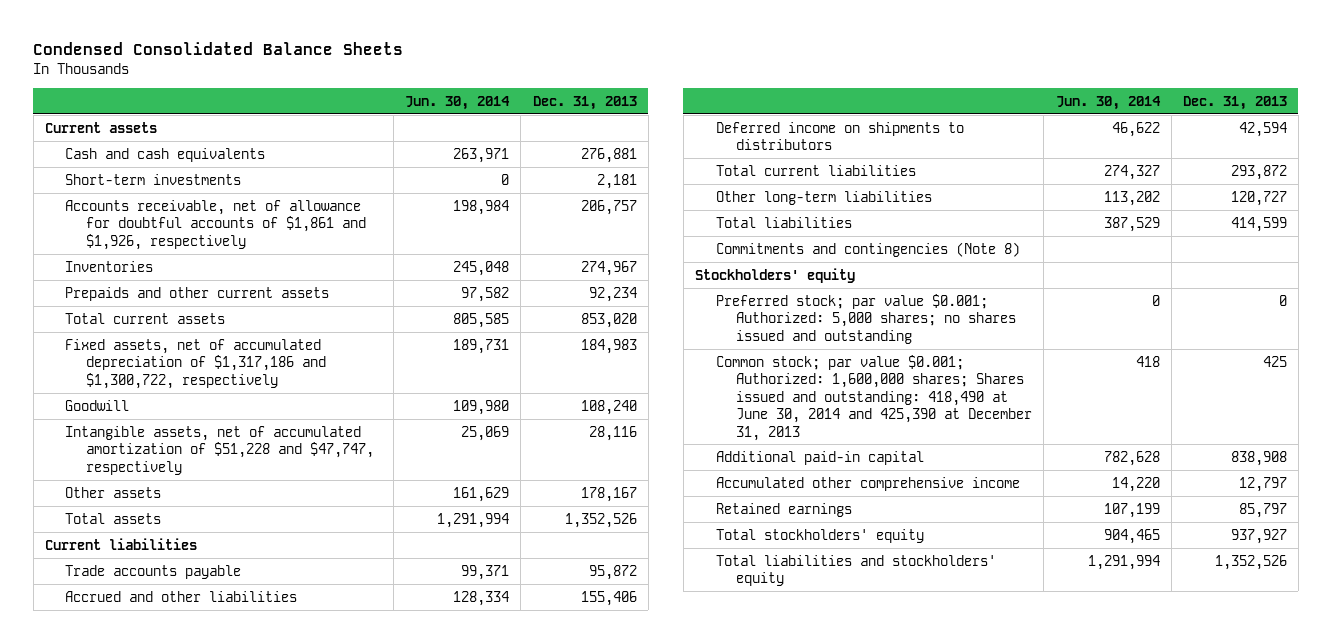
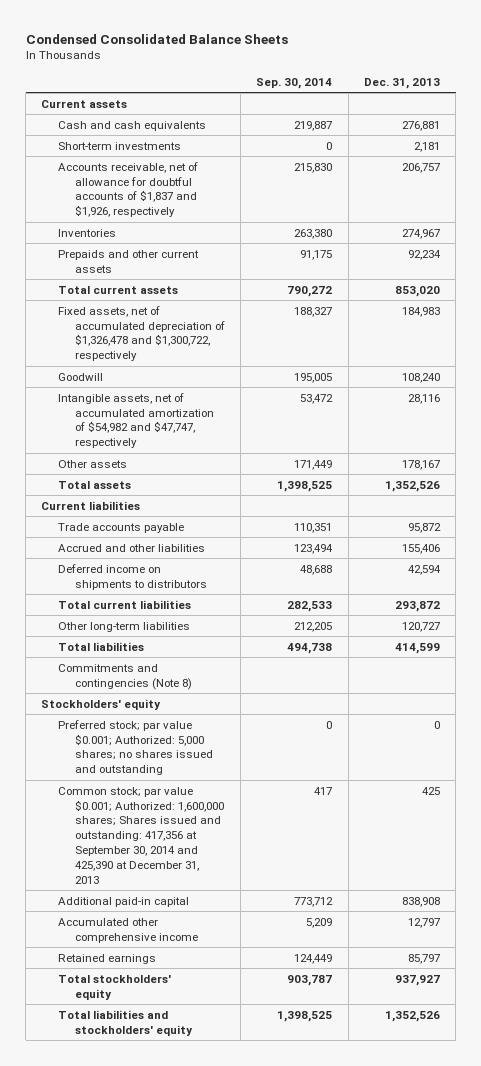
[405,96,511,111] Jun. 30, 2014 -> none
none -> [256,77,333,89] Sep. 30, 2014
[65,199,367,250] Accounts receivable, net of allowance for doubtful accounts of $1,861 and $1,926, respectively -> [57,161,198,218] Accounts receivable, net of allowance for doubtful accounts of $1,837 and $1,926, respectively
[65,338,327,389] Fixed assets, net of accumulated depreciation of $1,317,186 and $1,300,722, respectively -> [57,305,225,362] Fixed assets, net of accumulated depreciation of $1,326,478 and $1,300,722, respectively
[65,425,375,475] Intangible assets, net of accumulated amortization of $51,228 and $47,747, respectively -> [57,392,214,449] Intangible assets, net of accumulated amortization of $54,982 and $47,747, respectively
[715,354,1033,441] Common stock; par value $0.001; Authorized: 1,600,000 shares; Shares issued and outstanding: 418,490 at June 30, 2014 and 425,390 at December 31, 2013 -> [57,786,224,884] Common stock; par value $0.001; Authorized: 1,600,000 shares; Shares issued and outstanding: 417,356 at September 30, 2014 and 425,390 at December 31, 2013

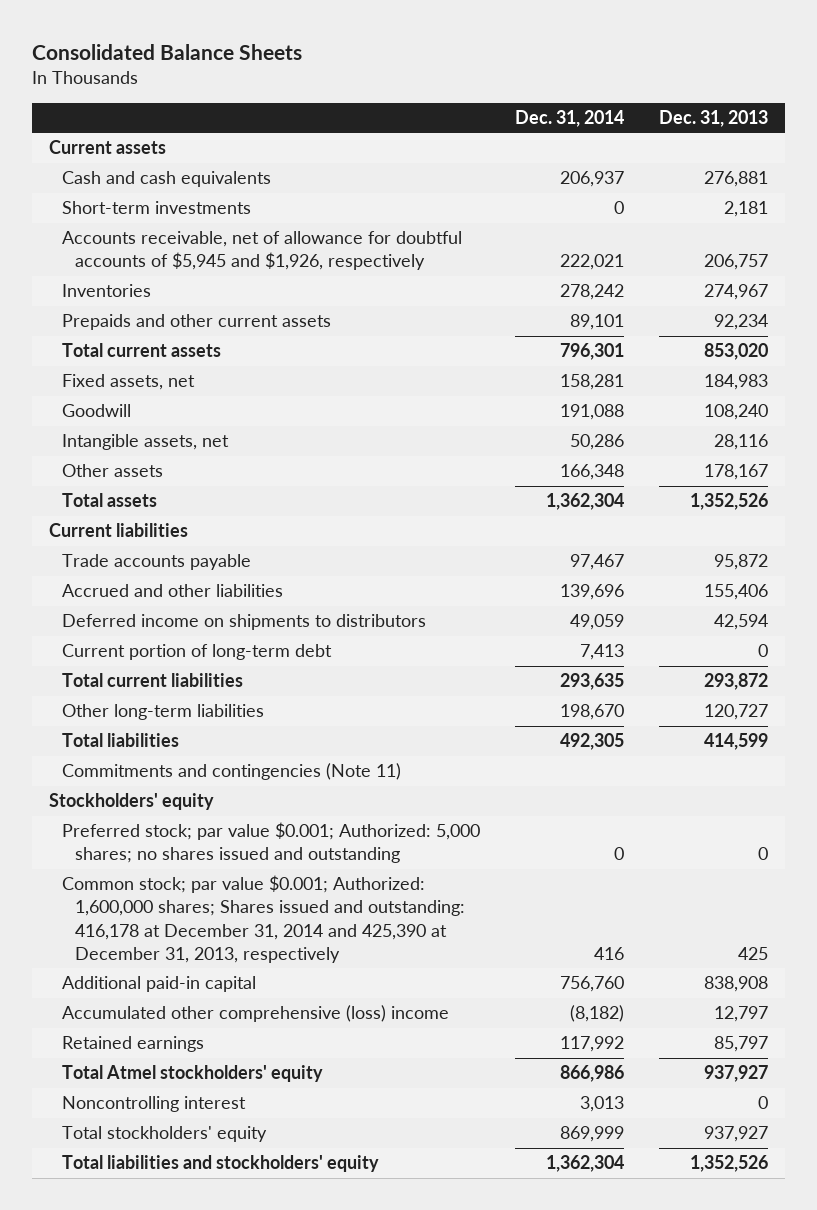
[25,33,288,44] Condensed Consolidated Balance Sheets -> [31,43,302,60] Consolidated Balance Sheets
[256,77,333,89] Sep. 30, 2014 -> none
none -> [514,109,624,127] Dec. 31, 2014
[57,161,198,218] Accounts receivable, net of allowance for doubtful accounts of $1,837 and $1,926, respectively -> [62,231,463,271] Accounts receivable, net of allowance for doubtful accounts of $5,945 and $1,926, respectively
[57,305,225,362] Fixed assets, net of accumulated depreciation of $1,326,478 and $1,300,722, respectively -> [62,374,196,391] Fixed assets, net
[57,392,214,449] Intangible assets, net of accumulated amortization of $54,982 and $47,747, respectively -> [62,434,230,451] Intangible assets, net
none -> [62,644,333,661] Current portion of long-term debt
[57,663,192,690] Commitments and contingencies (Note 8) -> [62,763,402,781] Commitments and contingencies (Note 11)
[57,786,224,884] Common stock; par value $0.001; Authorized: 1,600,000 shares; Shares issued and outstanding: 417,356 at September 30, 2014 and 425,390 at December 31, 2013 -> [62,875,466,963] Common stock; par value $0.001; Authorized: 1,600,000 shares; Shares issued and outstanding: 416,178 at December 31, 2014 and 425,390 at December 31, 2013, respectively
[57,917,198,943] Accumulated other comprehensive income -> [62,1005,450,1023] Accumulated other comprehensive (loss) income
none -> [62,1065,324,1083] Total Atmel stockholders' equity
none -> [62,1096,247,1113] Noncontrolling interest

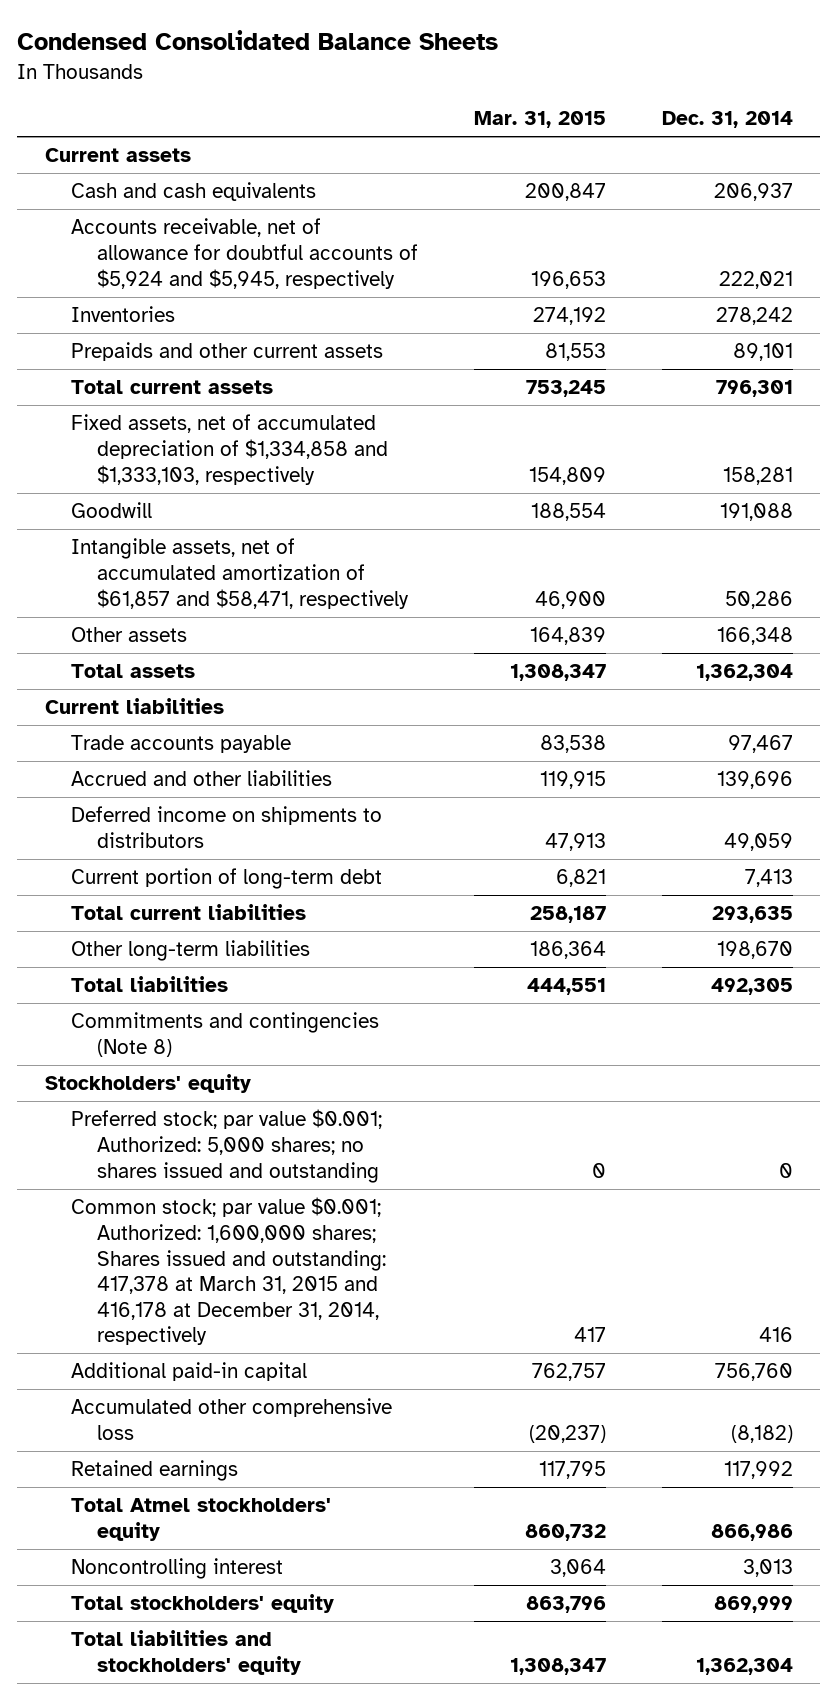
[31,43,302,60] Consolidated Balance Sheets -> [17,29,499,50] Condensed Consolidated Balance Sheets
[658,109,768,127] Dec. 31, 2013 -> none
none -> [473,111,606,129] Mar. 31, 2015
[62,201,252,215] Short-term investments -> none
[62,231,463,271] Accounts receivable, net of allowance for doubtful accounts of $5,945 and $1,926, respectively -> [71,218,419,289] Accounts receivable, net of allowance for doubtful accounts of $5,924 and $5,945, respectively
[62,374,196,391] Fixed assets, net -> [71,414,389,485] Fixed assets, net of accumulated depreciation of $1,334,858 and $1,333,103, respectively
[62,434,230,451] Intangible assets, net -> [71,538,410,609] Intangible assets, net of accumulated amortization of $61,857 and $58,471, respectively
[62,763,402,781] Commitments and contingencies (Note 11) -> [71,1012,380,1057] Commitments and contingencies (Note 8)
[62,875,466,963] Common stock; par value $0.001; Authorized: 1,600,000 shares; Shares issued and outstanding: 416,178 at December 31, 2014 and 425,390 at December 31, 2013, respectively -> [71,1197,387,1346] Common stock; par value $0.001; Authorized: 1,600,000 shares; Shares issued and outstanding: 417,378 at March 31, 2015 and 416,178 at December 31, 2014, respectively
[62,1005,450,1023] Accumulated other comprehensive (loss) income -> [71,1398,393,1440] Accumulated other comprehensive loss

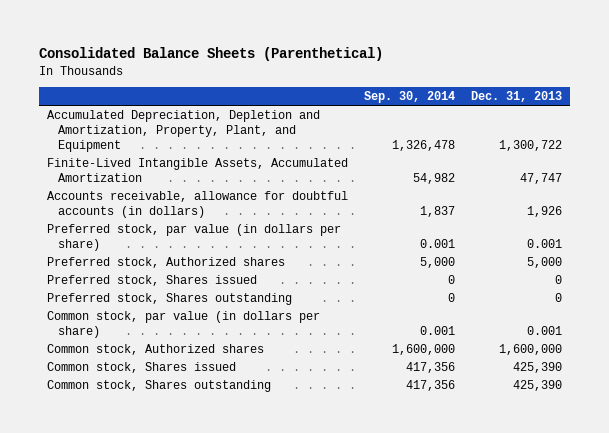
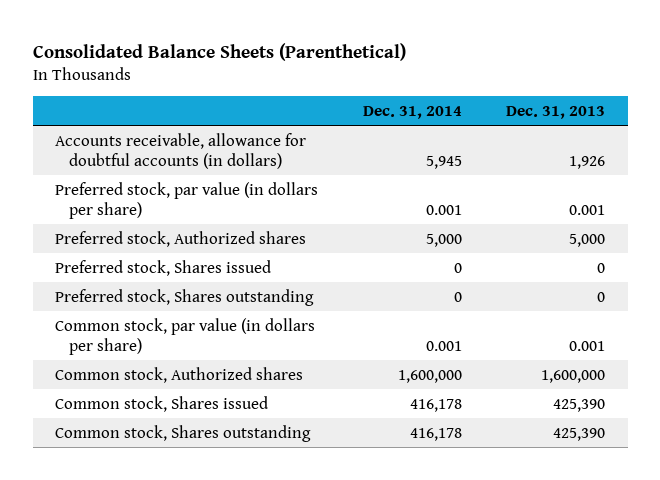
[363,91,455,104] Sep. 30, 2014 -> none
none -> [362,105,462,119] Dec. 31, 2014
[47,110,321,152] Accumulated Depreciation, Depletion and Amortization, Property, Plant, and Equipment -> none
[47,158,349,183] Finite-Lived Intangible Assets, Accumulated Amortization -> none

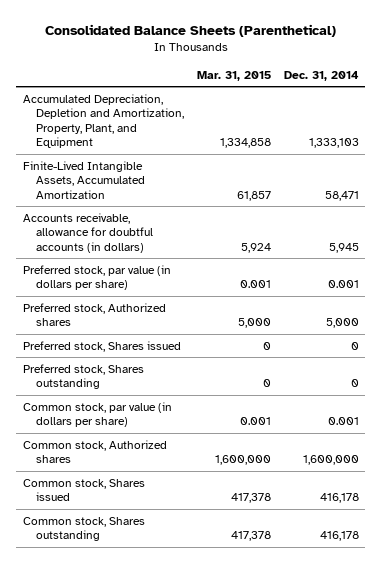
[506,105,606,119] Dec. 31, 2013 -> none
none -> [196,70,271,81] Mar. 31, 2015
none -> [22,93,184,149] Accumulated Depreciation, Depletion and Amortization, Property, Plant, and Equipment
none -> [22,160,145,199] Finite-Lived Intangible Assets, Accumulated Amortization

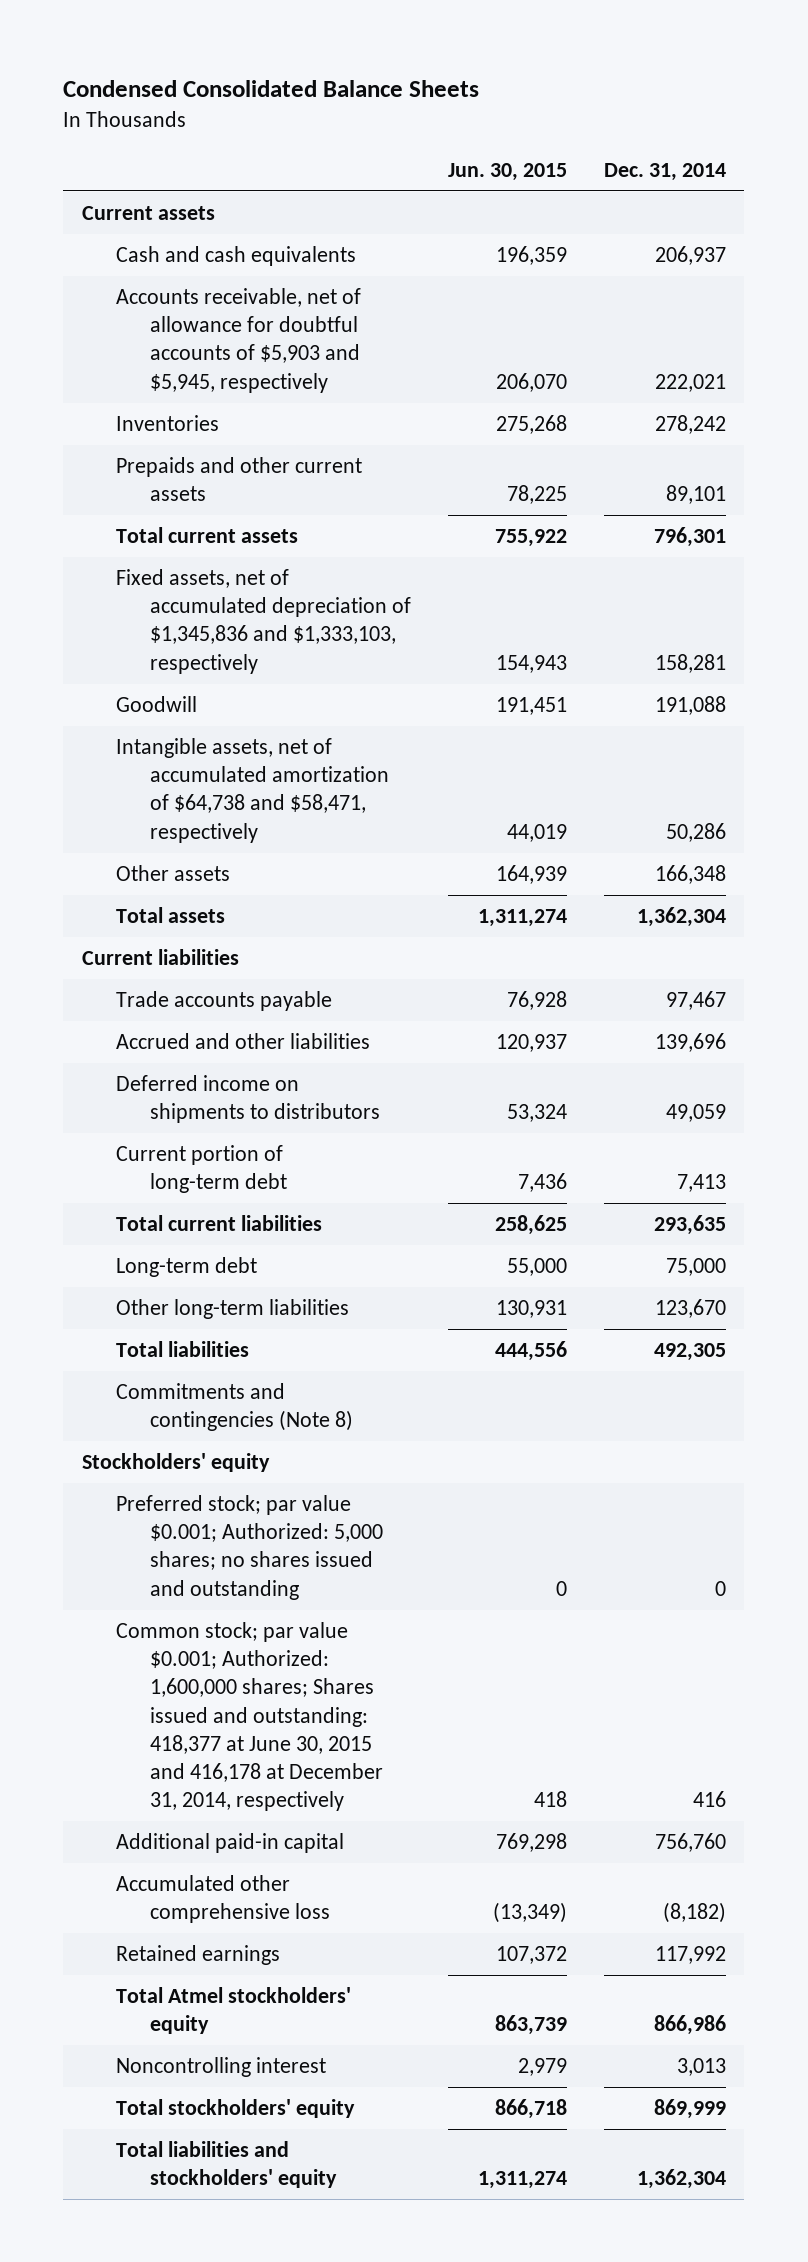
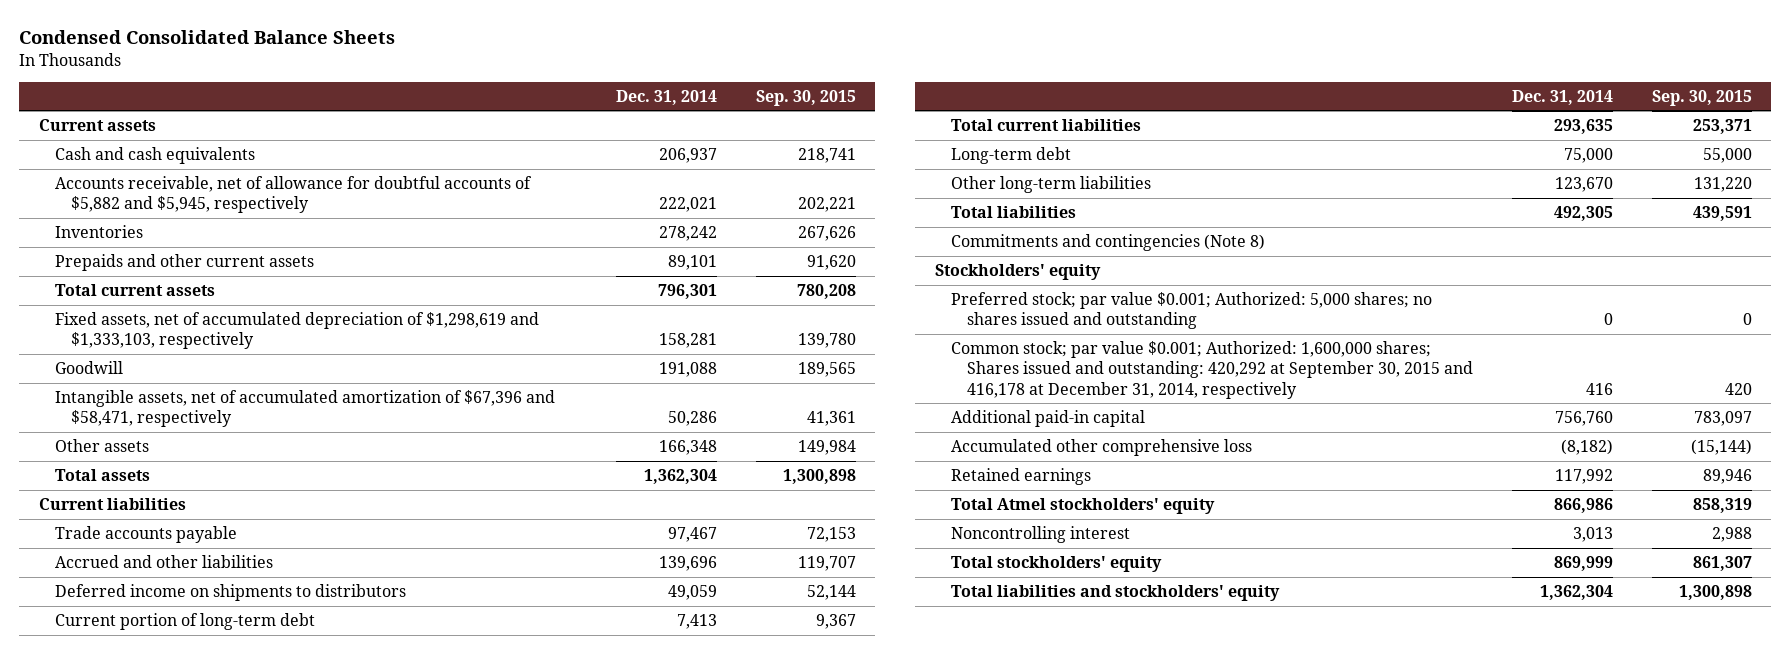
[448,162,568,181] Jun. 30, 2015 -> none
none -> [755,89,856,106] Sep. 30, 2015
[116,288,362,393] Accounts receivable, net of allowance for doubtful accounts of $5,903 and $5,945, respectively -> [54,176,532,214] Accounts receivable, net of allowance for doubtful accounts of $5,882 and $5,945, respectively
[116,569,412,674] Fixed assets, net of accumulated depreciation of $1,345,836 and $1,333,103, respectively -> [54,312,539,350] Fixed assets, net of accumulated depreciation of $1,298,619 and $1,333,103, respectively
[116,738,390,843] Intangible assets, net of accumulated amortization of $64,738 and $58,471, respectively -> [54,390,555,428] Intangible assets, net of accumulated amortization of $67,396 and $58,471, respectively
[116,1622,384,1812] Common stock; par value $0.001; Authorized: 1,600,000 shares; Shares issued and outstanding: 418,377 at June 30, 2015 and 416,178 at December 31, 2014, respectively -> [950,341,1473,399] Common stock; par value $0.001; Authorized: 1,600,000 shares; Shares issued and outstanding: 420,292 at September 30, 2015 and 416,178 at December 31, 2014, respectively

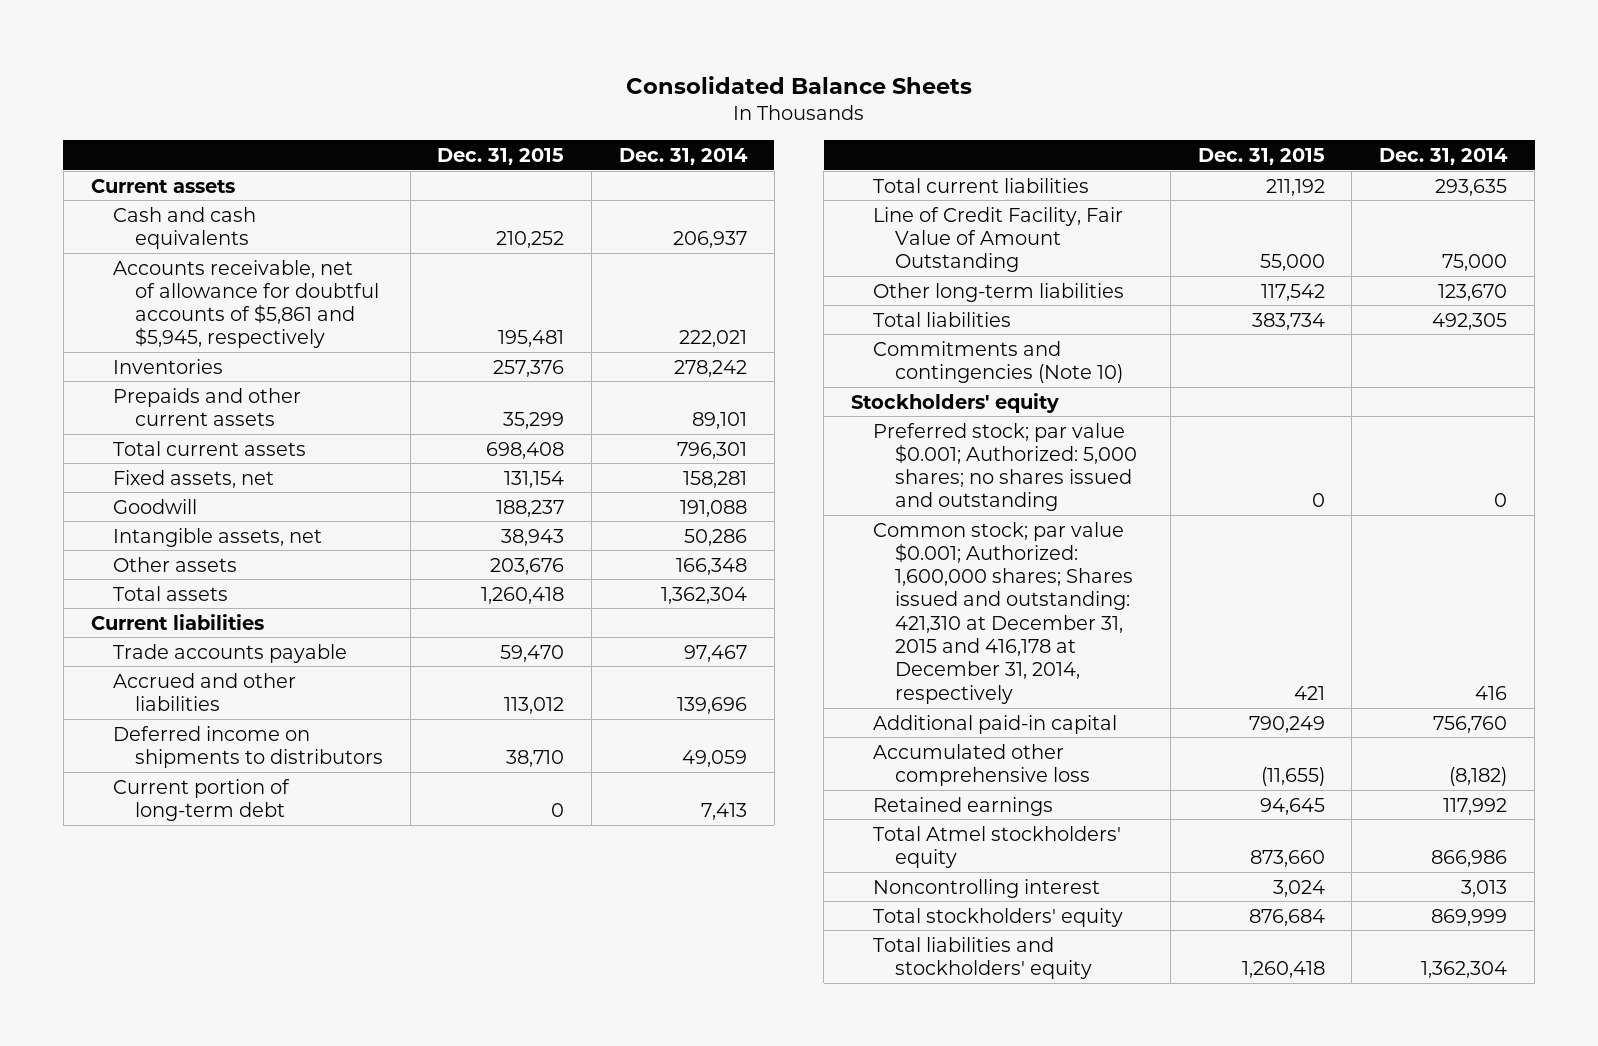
[19,30,396,45] Condensed Consolidated Balance Sheets -> [625,75,972,94] Consolidated Balance Sheets
[755,89,856,106] Sep. 30, 2015 -> none
none -> [437,147,565,165] Dec. 31, 2015
[54,176,532,214] Accounts receivable, net of allowance for doubtful accounts of $5,882 and $5,945, respectively -> [112,259,379,349] Accounts receivable, net of allowance for doubtful accounts of $5,861 and $5,945, respectively
[54,312,539,350] Fixed assets, net of accumulated depreciation of $1,298,619 and $1,333,103, respectively -> [112,469,274,488] Fixed assets, net
[54,390,555,428] Intangible assets, net of accumulated amortization of $67,396 and $58,471, respectively -> [112,527,322,547] Intangible assets, net
[950,147,1071,165] Long-term debt -> [872,206,1123,273] Line of Credit Facility, Fair Value of Amount Outstanding
[950,234,1265,252] Commitments and contingencies (Note 8) -> [872,340,1123,383] Commitments and contingencies (Note 10)
[950,341,1473,399] Common stock; par value $0.001; Authorized: 1,600,000 shares; Shares issued and outstanding: 420,292 at September 30, 2015 and 416,178 at December 31, 2014, respectively -> [872,521,1133,704] Common stock; par value $0.001; Authorized: 1,600,000 shares; Shares issued and outstanding: 421,310 at December 31, 2015 and 416,178 at December 31, 2014, respectively

